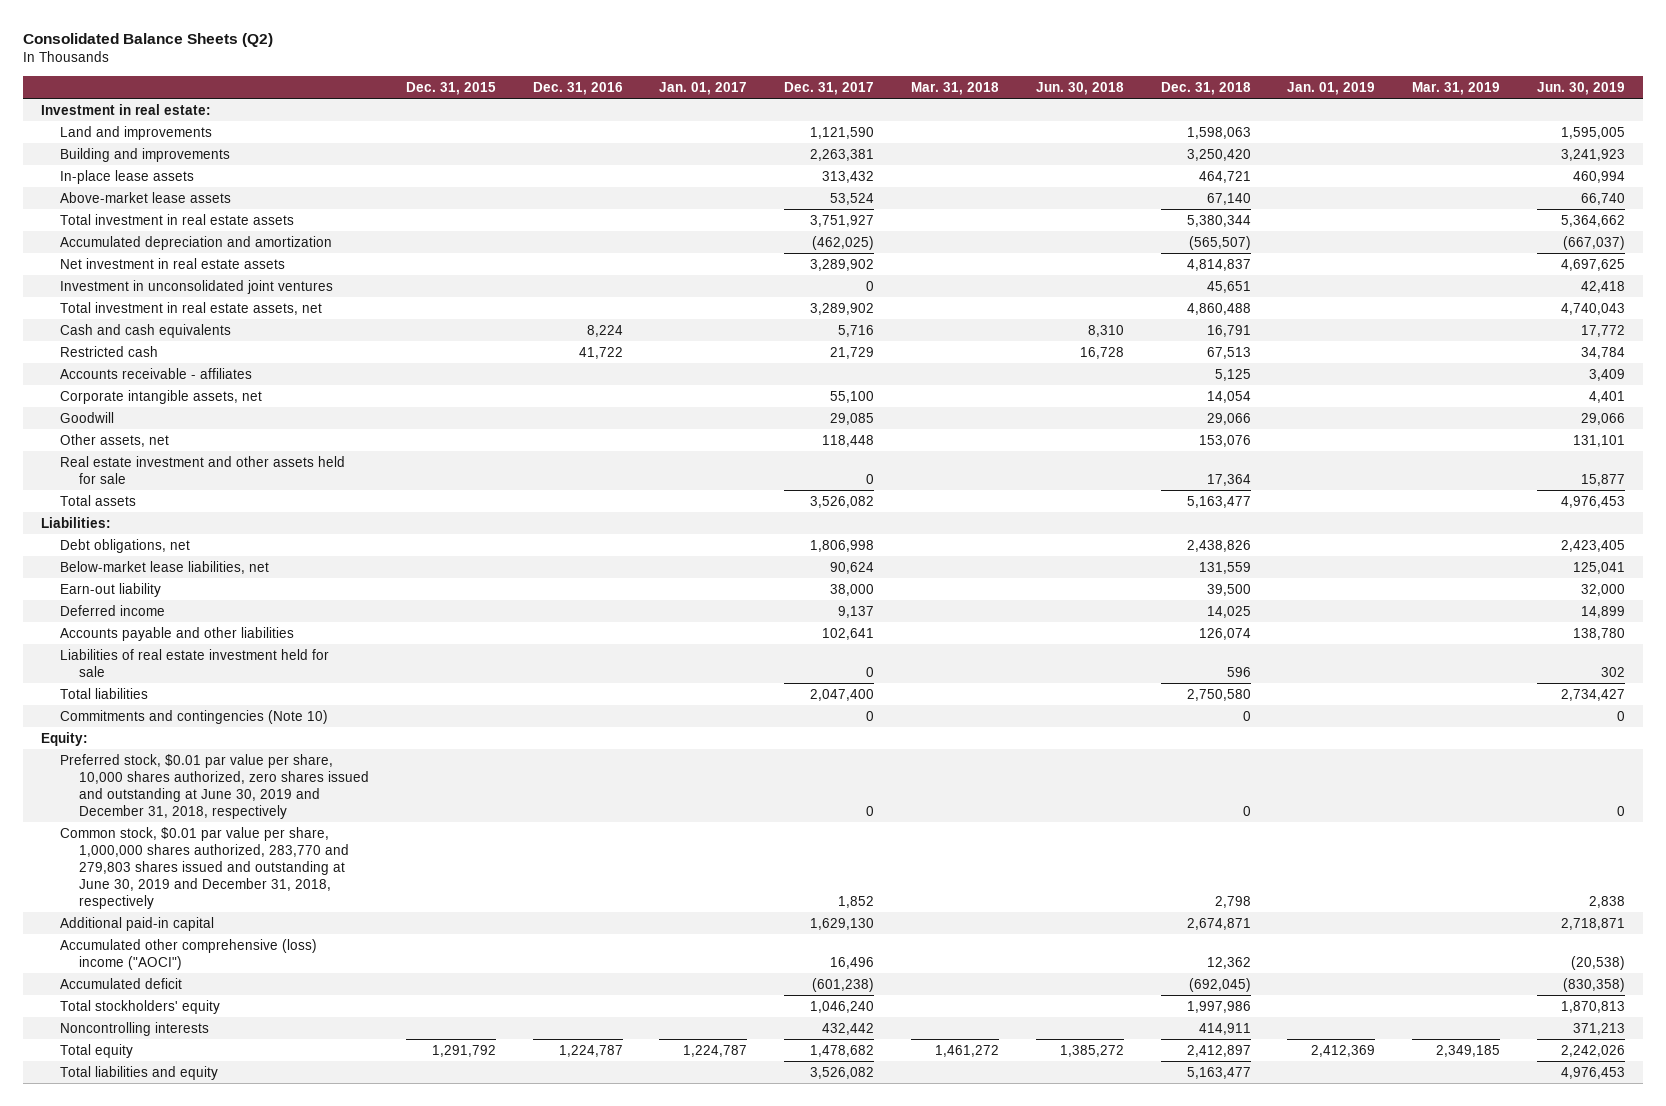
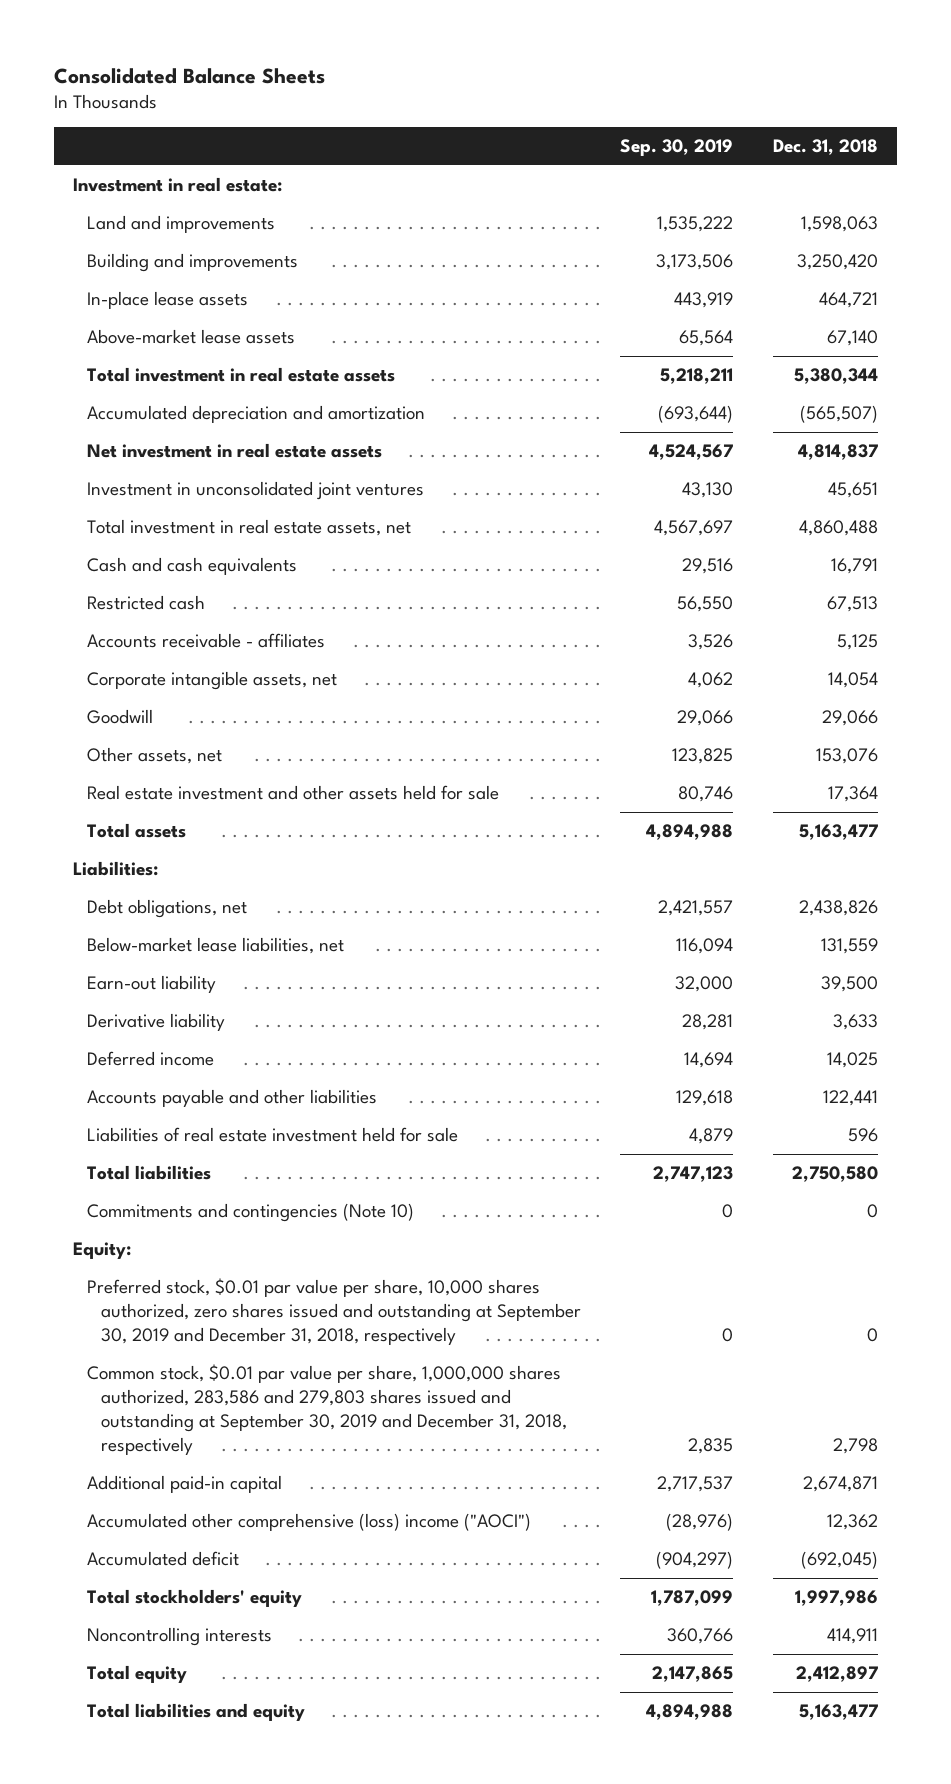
[22,32,273,47] Consolidated Balance Sheets (Q2) -> [53,67,325,84] Consolidated Balance Sheets
[405,81,496,95] Dec. 31, 2015 -> none
[532,81,623,95] Dec. 31, 2016 -> none
[659,81,748,95] Jan. 01, 2017 -> none
[784,81,875,95] Dec. 31, 2017 -> none
[910,81,999,95] Mar. 31, 2018 -> none
[1035,81,1124,95] Jun. 30, 2018 -> none
[1287,81,1376,95] Jan. 01, 2019 -> none
[1412,81,1501,95] Mar. 31, 2019 -> none
[1536,81,1625,95] Jun. 30, 2019 -> none
none -> [620,138,734,156] Sep. 30, 2019
none -> [87,1013,226,1032] Derivative liability
[1198,627,1251,640] 126,074 -> [822,1090,878,1107] 122,441
[60,753,369,819] Preferred stock, $0.01 par value per share, 10,000 shares authorized, zero shares issued and outstanding at June 30, 2019 and December 31, 2018, respectively -> [87,1278,581,1346] Preferred stock, $0.01 par value per share, 10,000 shares authorized, zero shares issued and outstanding at September 30, 2019 and December 31, 2018, respectively
[60,826,349,909] Common stock, $0.01 par value per share, 1,000,000 shares authorized, 283,770 and 279,803 shares issued and outstanding at June 30, 2019 and December 31, 2018, respectively -> [87,1364,567,1456] Common stock, $0.01 par value per share, 1,000,000 shares authorized, 283,586 and 279,803 shares issued and outstanding at September 30, 2019 and December 31, 2018, respectively

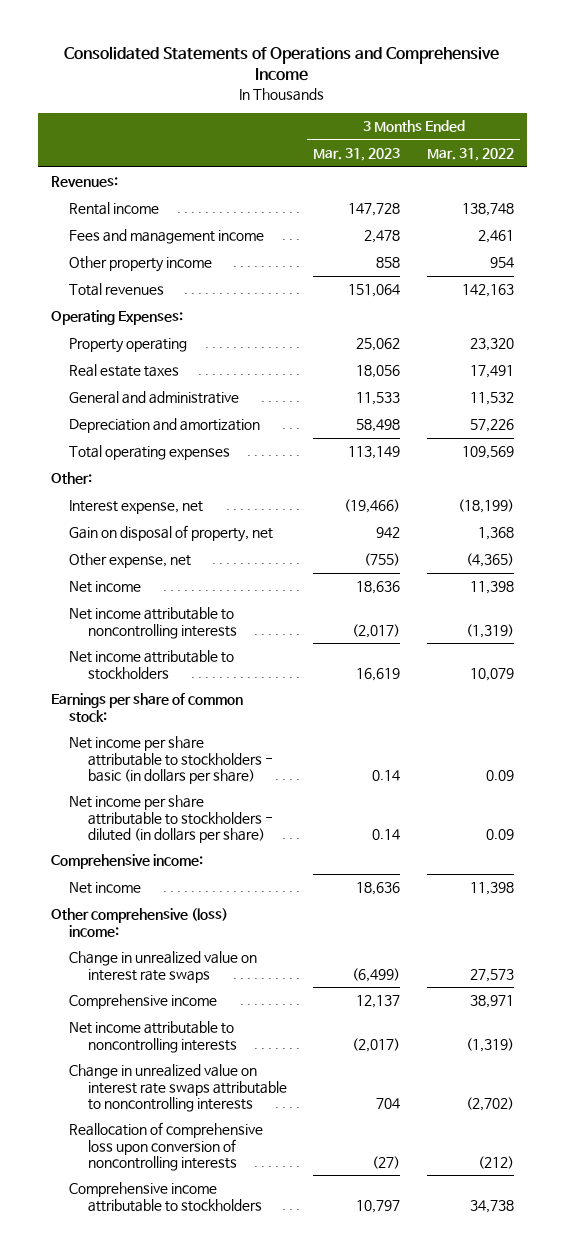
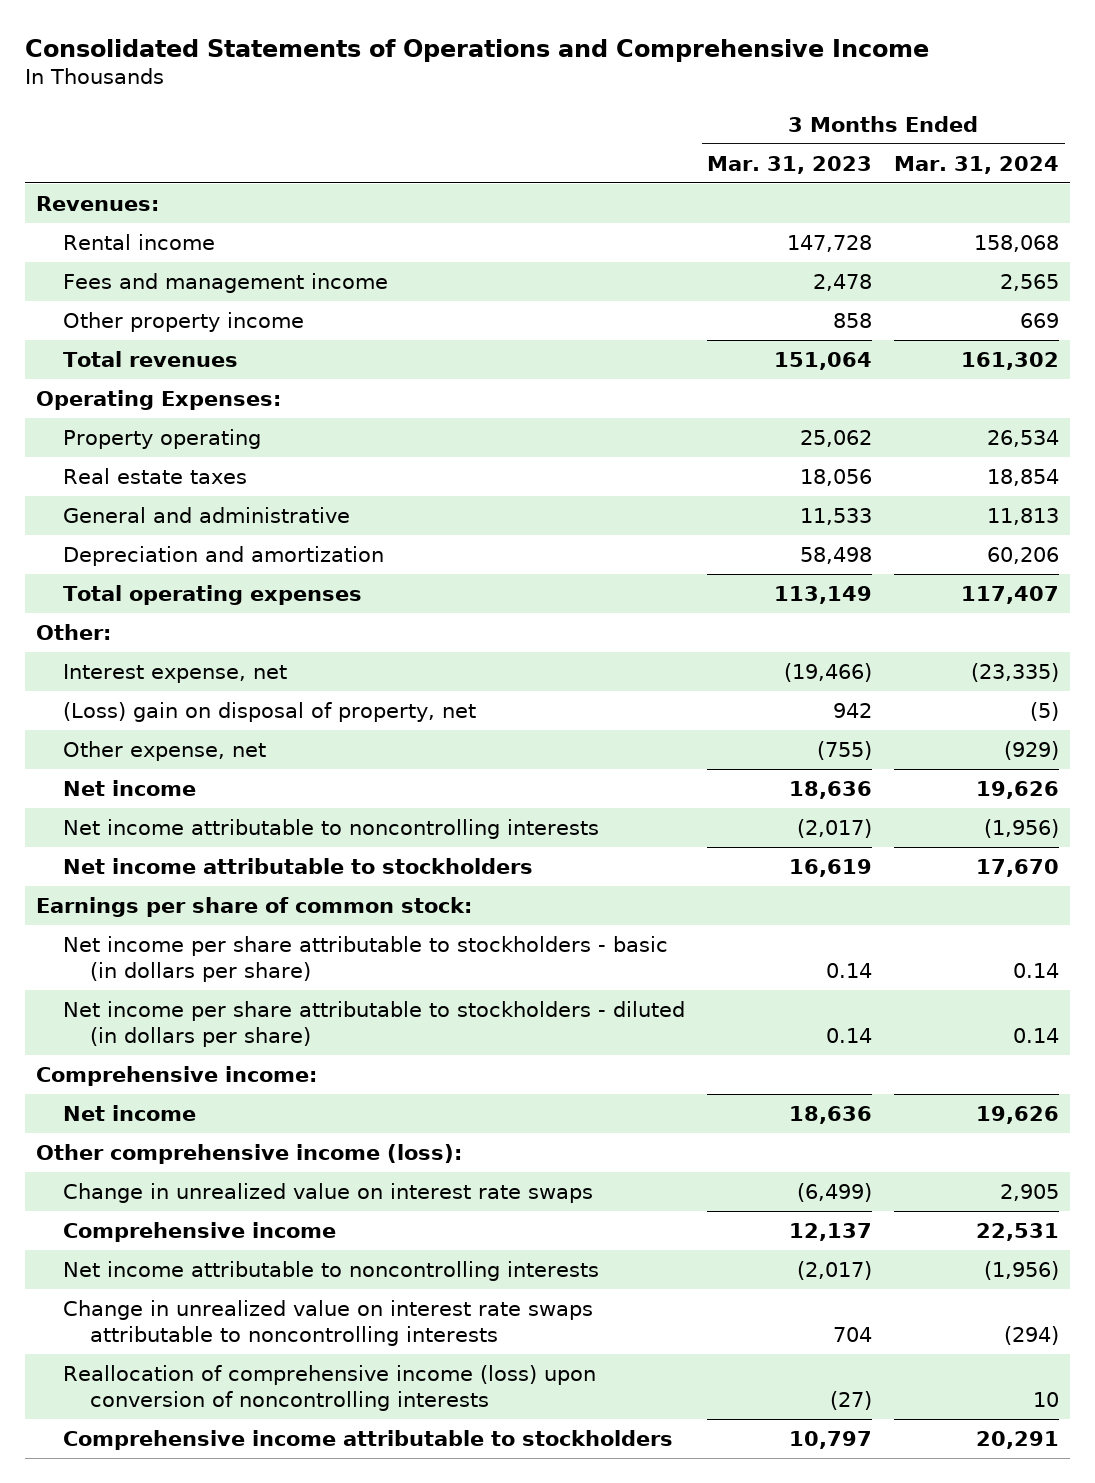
[426,148,514,162] Mar. 31, 2022 -> none
none -> [894,155,1060,174] Mar. 31, 2024
[69,525,274,543] Gain on disposal of property, net -> [62,701,476,722] (Loss) gain on disposal of property, net
[50,908,228,937] Other comprehensive (loss) income: -> [35,1143,462,1164] Other comprehensive income (loss):
[69,1122,264,1171] Reallocation of comprehensive loss upon conversion of noncontrolling interests -> [62,1364,596,1412] Reallocation of comprehensive income (loss) upon conversion of noncontrolling interests

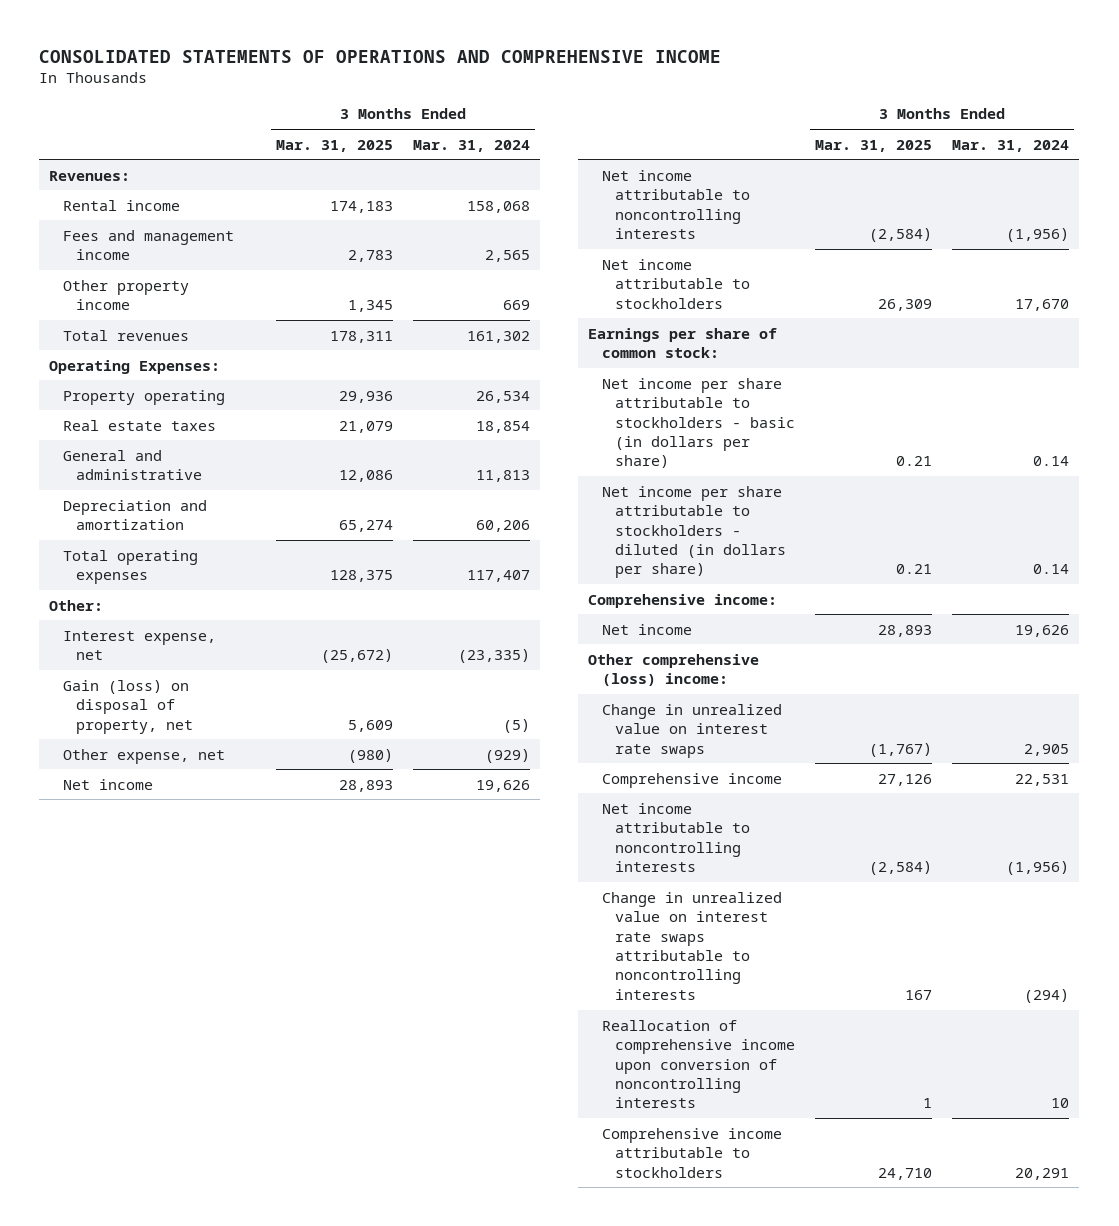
[24,38,929,62] Consolidated Statements of Operations and Comprehensive Income -> [39,49,722,63] CONSOLIDATED STATEMENTS OF OPERATIONS AND COMPREHENSIVE INCOME
[707,155,873,174] Mar. 31, 2023 -> none
none -> [276,139,394,152] Mar. 31, 2025
[62,701,476,722] (Loss) gain on disposal of property, net -> [62,679,194,734] Gain (loss) on disposal of property, net
[35,1143,462,1164] Other comprehensive income (loss): -> [588,653,760,687] Other comprehensive (loss) income:
[62,1364,596,1412] Reallocation of comprehensive income (loss) upon conversion of noncontrolling interests -> [601,1019,796,1109] Reallocation of comprehensive income upon conversion of noncontrolling interests

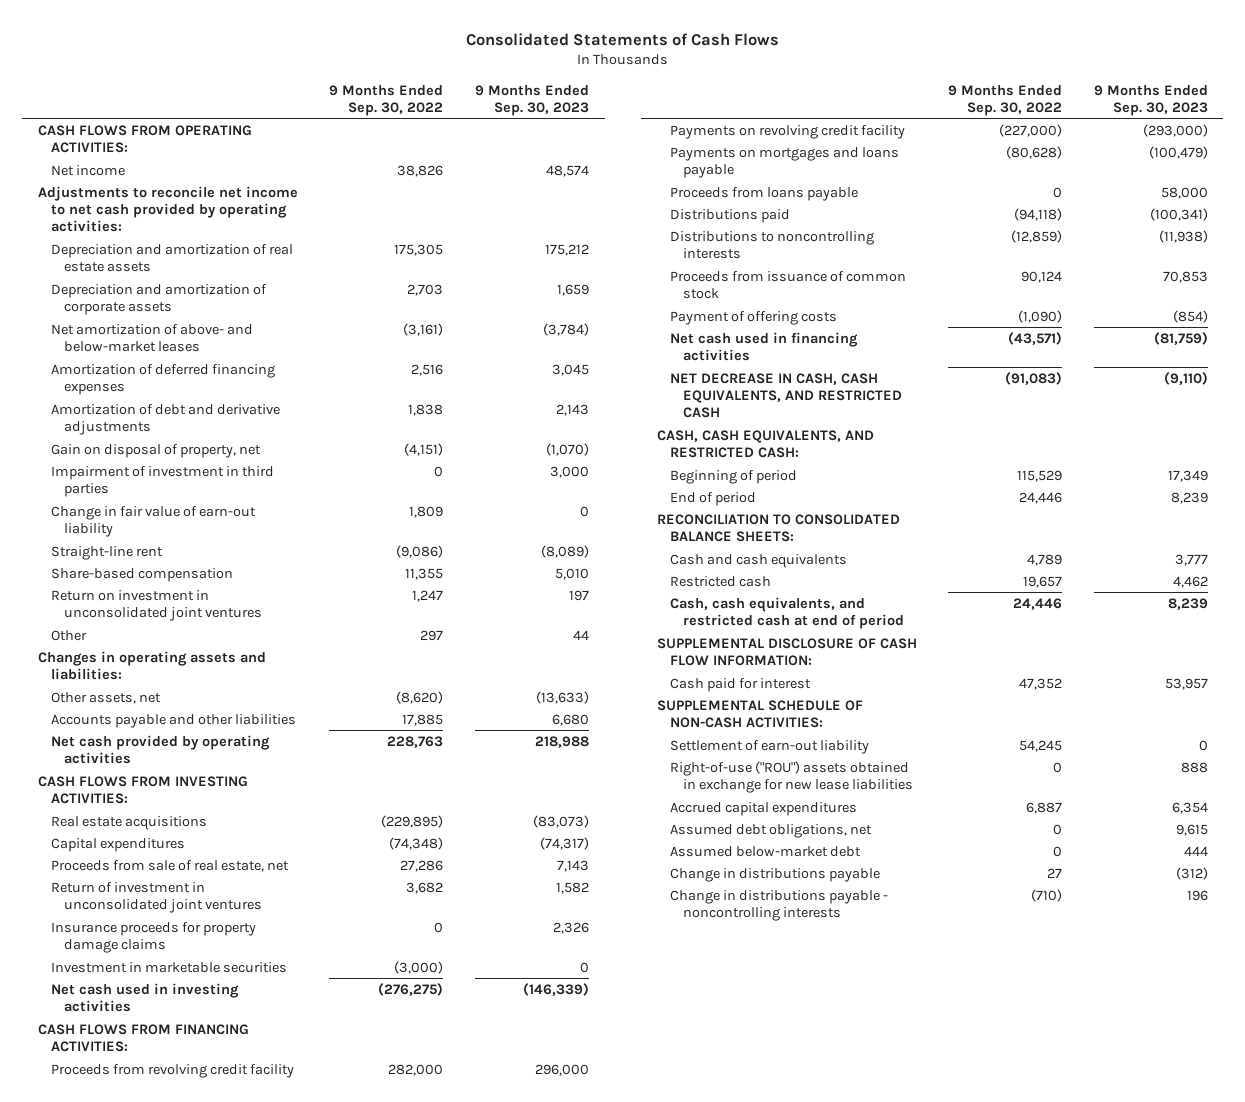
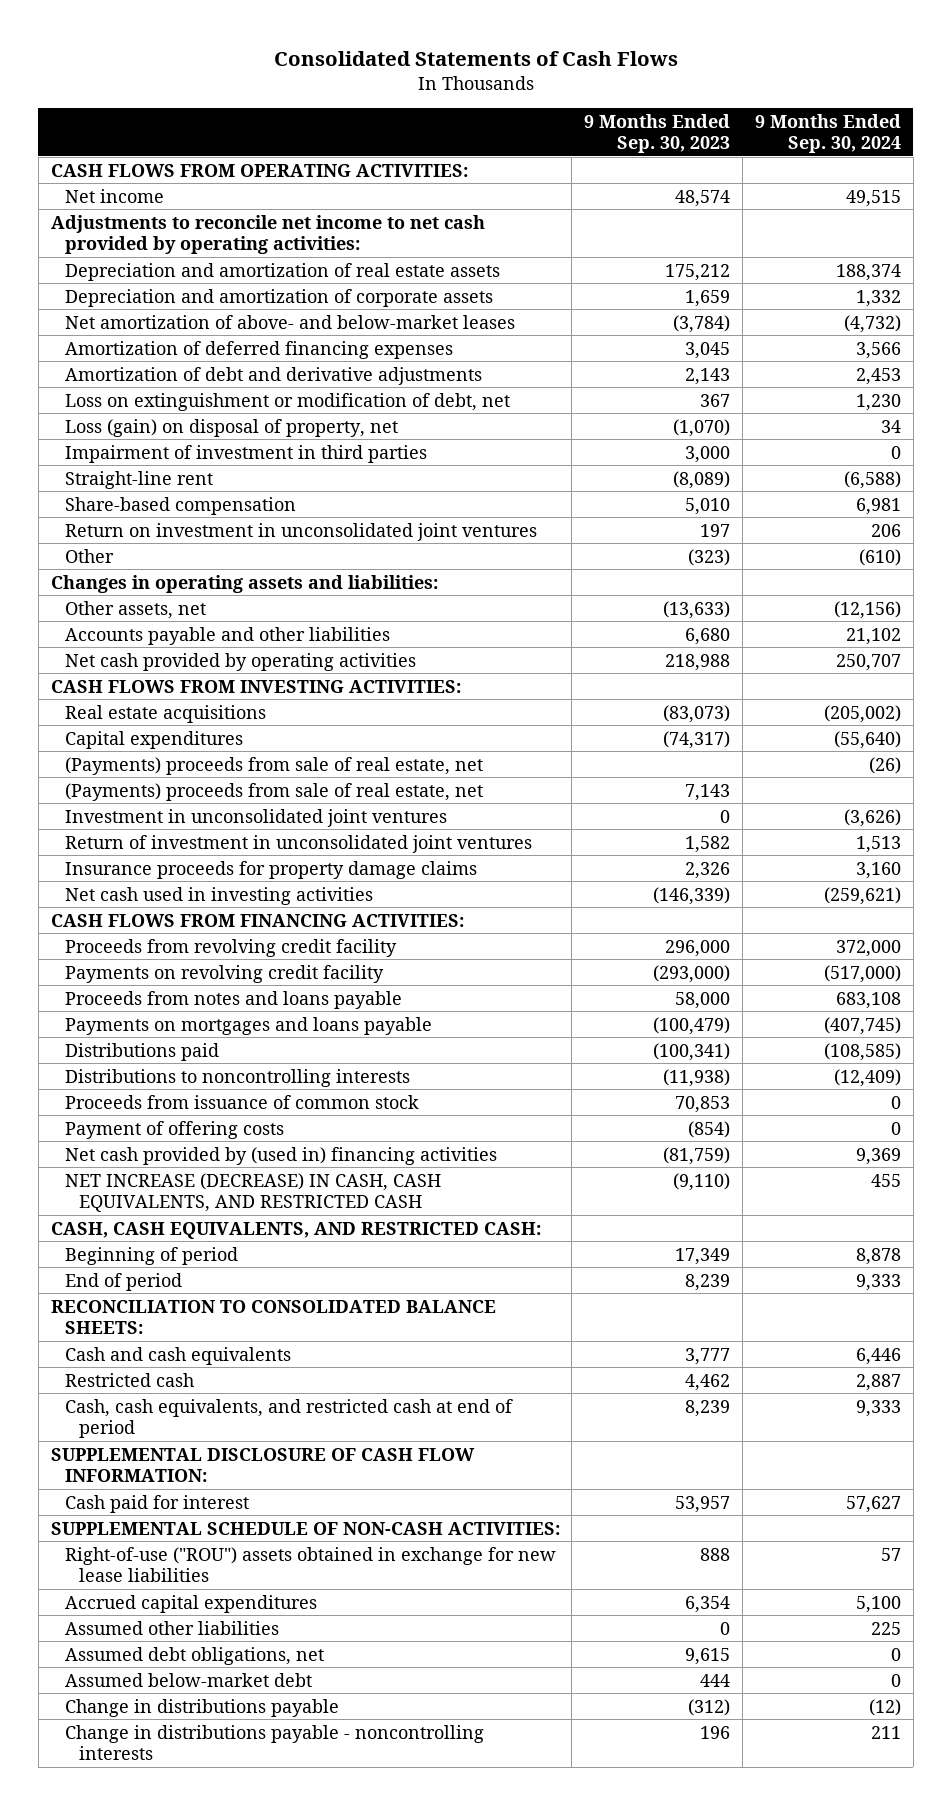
[329,84,444,116] 9 Months Ended Sep. 30, 2022 -> none
none -> [755,113,902,154] 9 Months Ended Sep. 30, 2024
none -> [64,392,510,411] Loss on extinguishment or modification of debt, net
[50,443,261,458] Gain on disposal of property, net -> [64,418,398,437] Loss (gain) on disposal of property, net
[50,505,256,537] Change in fair value of earn-out liability -> none
[572,629,589,640] 44 -> [688,548,731,566] (323)
none -> [64,756,483,775] (Payments) proceeds from sale of real estate, net
[50,859,289,872] Proceeds from sale of real estate, net -> [64,782,483,801] (Payments) proceeds from sale of real estate, net
none -> [64,808,447,827] Investment in unconsolidated joint ventures
[50,961,287,973] Investment in marketable securities -> none
none -> [64,990,402,1009] Proceeds from notes and loans payable
[669,186,858,201] Proceeds from loans payable -> none
[669,331,858,361] Net cash used in financing activities -> [64,1146,497,1165] Net cash provided by (used in) financing activities
[669,372,902,418] NET DECREASE IN CASH, CASH EQUIVALENTS, AND RESTRICTED CASH -> [64,1172,441,1213] NET INCREASE (DECREASE) IN CASH, CASH EQUIVALENTS, AND RESTRICTED CASH
[669,739,869,754] Settlement of earn-out liability -> none
none -> [64,1620,279,1635] Assumed other liabilities

